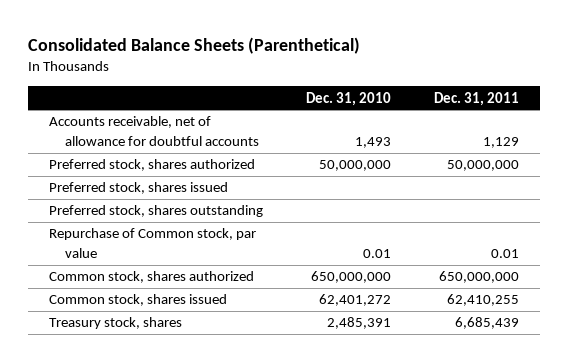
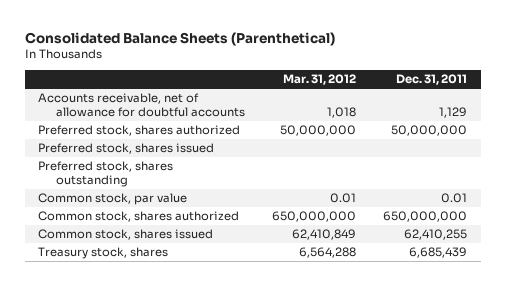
[305,91,391,106] Dec. 31, 2010 -> none
none -> [282,74,356,86] Mar. 31, 2012
[48,228,256,258] Repurchase of Common stock, par value -> [38,193,188,206] Common stock, par value

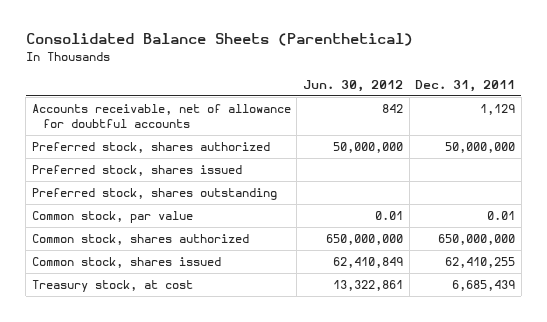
[282,74,356,86] Mar. 31, 2012 -> none
none -> [303,79,404,92] Jun. 30, 2012
[38,247,169,260] Treasury stock, shares -> [31,280,193,293] Treasury stock, at cost

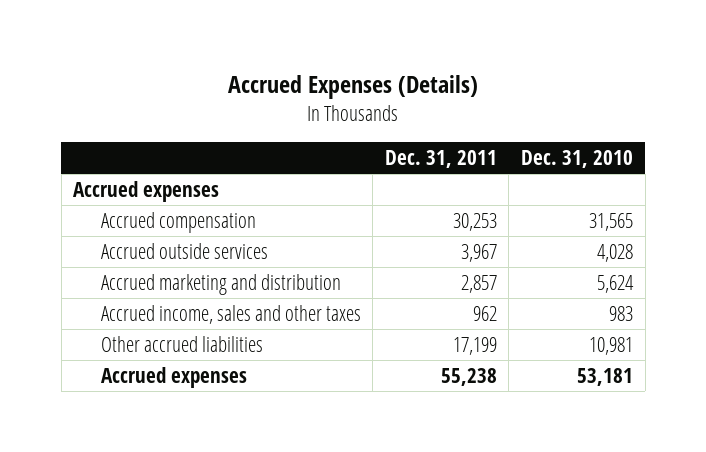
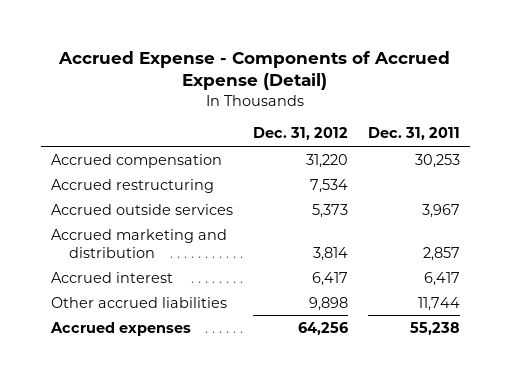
[228,75,479,100] Accrued Expenses (Details) -> [58,50,451,91] Accrued Expense - Components of Accrued Expense (Detail)
[521,150,634,169] Dec. 31, 2010 -> none
none -> [252,127,348,141] Dec. 31, 2012
[73,180,220,202] Accrued expenses -> none
none -> [50,178,214,193] Accrued restructuring
[100,304,361,324] Accrued income, sales and other taxes -> none
none -> [50,271,173,283] Accrued interest
[452,336,497,355] 17,199 -> [417,296,460,311] 11,744

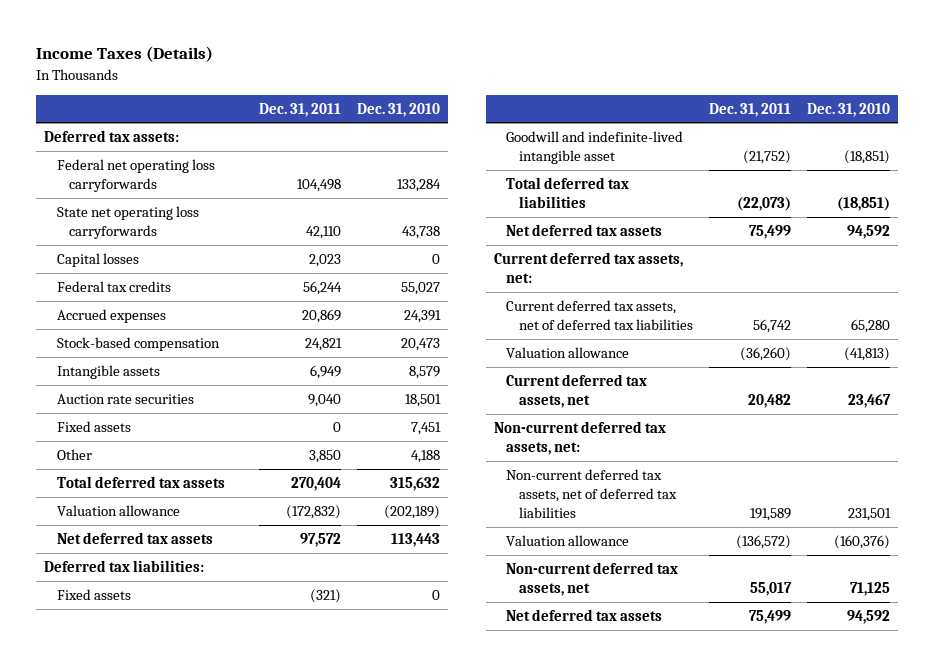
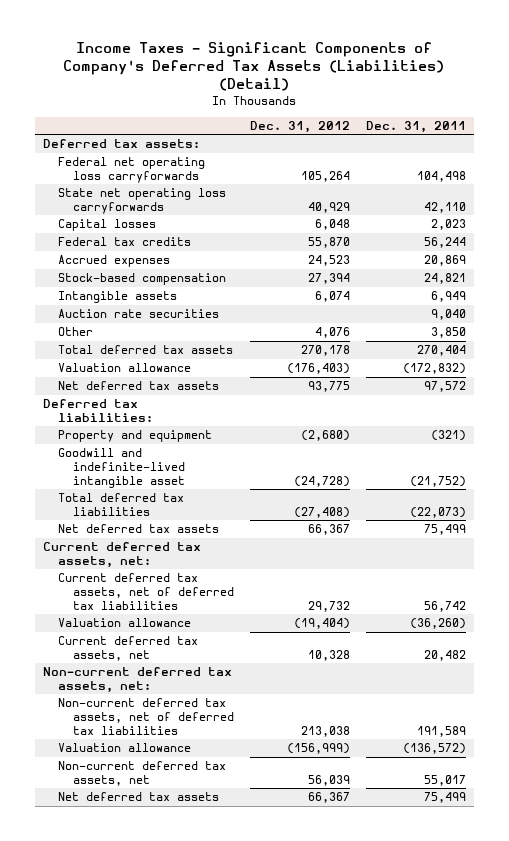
[36,46,214,63] Income Taxes (Details) -> [63,41,445,92] Income Taxes - Significant Components of Company's Deferred Tax Assets (Liabilities) (Detail)
[357,102,441,117] Dec. 31, 2010 -> none
none -> [250,120,351,133] Dec. 31, 2012
[56,420,131,432] Fixed assets -> none
[56,588,131,600] Fixed assets -> [58,430,213,443] Property and equipment

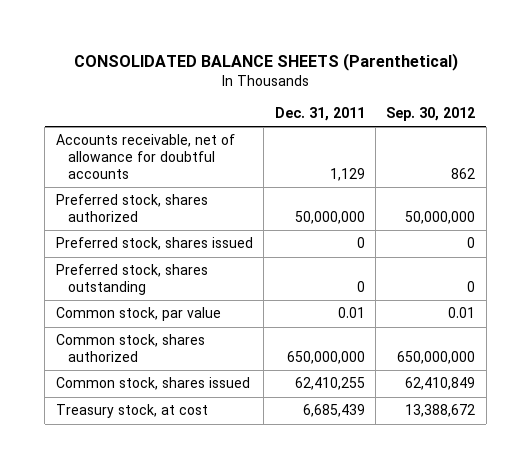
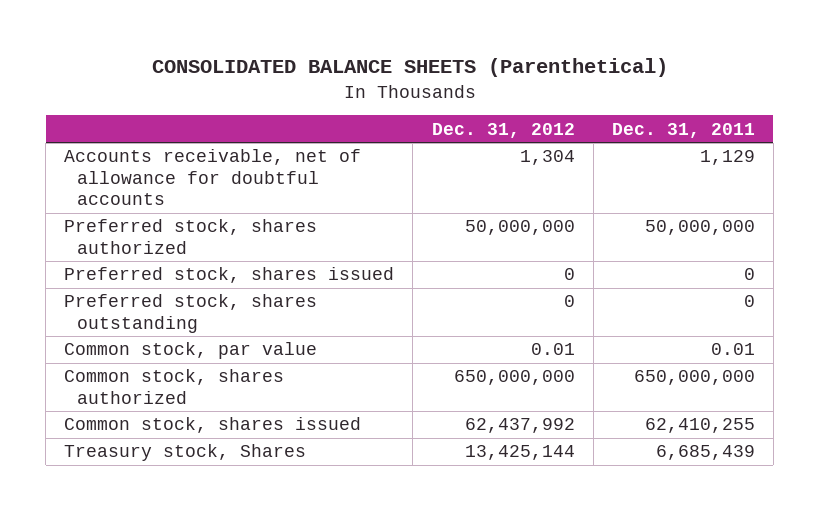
[386,107,476,122] Sep. 30, 2012 -> none
none -> [431,122,575,138] Dec. 31, 2012
[55,404,208,419] Treasury stock, at cost -> [64,444,307,462] Treasury stock, Shares

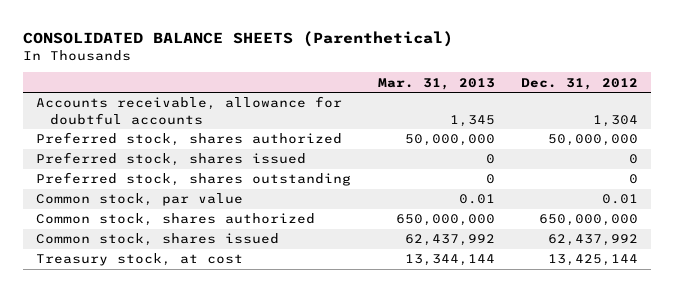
[611,122,755,138] Dec. 31, 2011 -> none
none -> [377,77,495,90] Mar. 31, 2013
[64,149,362,206] Accounts receivable, net of allowance for doubtful accounts -> [36,96,343,125] Accounts receivable, allowance for doubtful accounts
[64,444,307,462] Treasury stock, Shares -> [36,253,244,267] Treasury stock, at cost

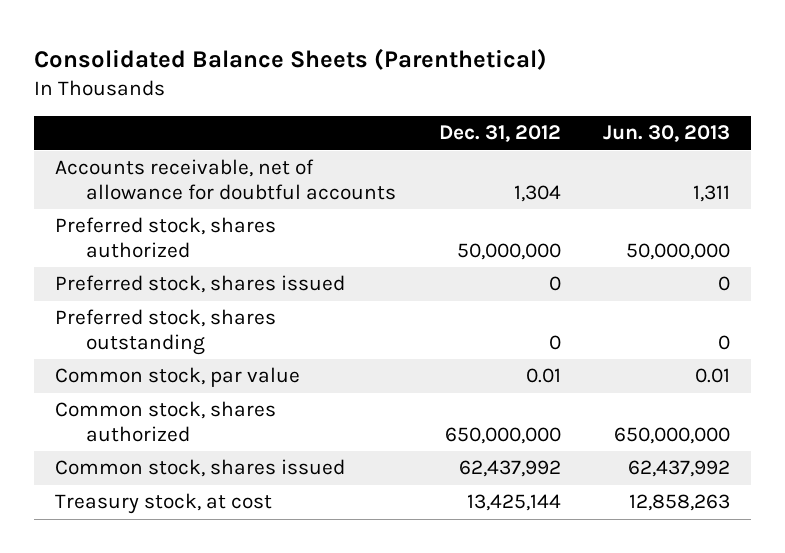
[23,30,454,47] CONSOLIDATED BALANCE SHEETS (Parenthetical) -> [34,47,548,70] Consolidated Balance Sheets (Parenthetical)
[377,77,495,90] Mar. 31, 2013 -> none
none -> [602,125,730,143] Jun. 30, 2013
[36,96,343,125] Accounts receivable, allowance for doubtful accounts -> [55,159,397,200] Accounts receivable, net of allowance for doubtful accounts

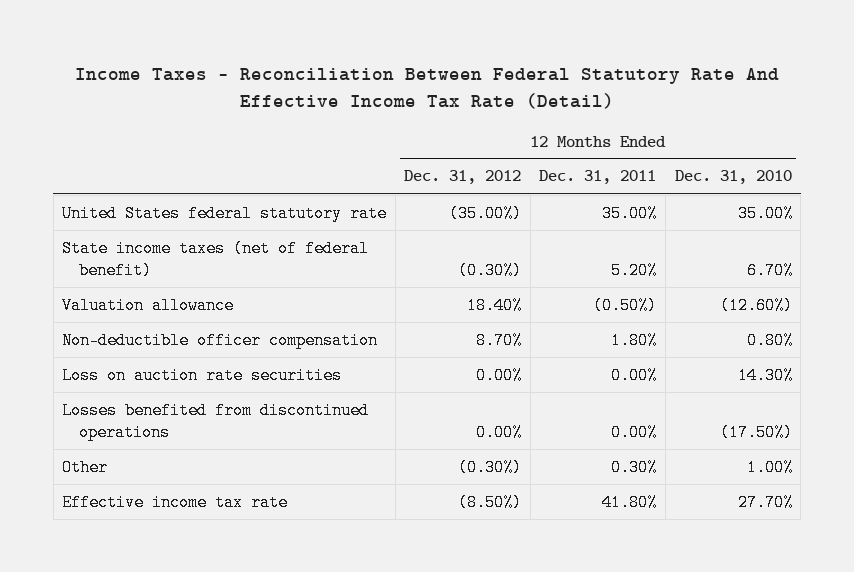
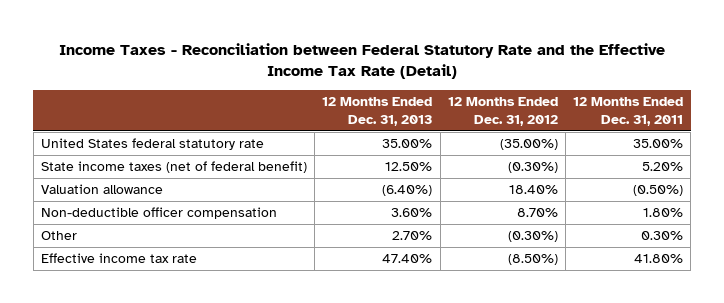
[74,67,779,109] Income Taxes - Reconciliation Between Federal Statutory Rate And Effective Income Tax Rate (Detail) -> [59,42,666,80] Income Taxes - Reconciliation between Federal Statutory Rate and the Effective Income Tax Rate (Detail)
[674,170,792,185] Dec. 31, 2010 -> none
none -> [322,97,433,127] 12 Months Ended Dec. 31, 2013
[62,366,343,384] Loss on auction rate securities -> none
[62,401,370,441] Losses benefited from discontinued operations -> none

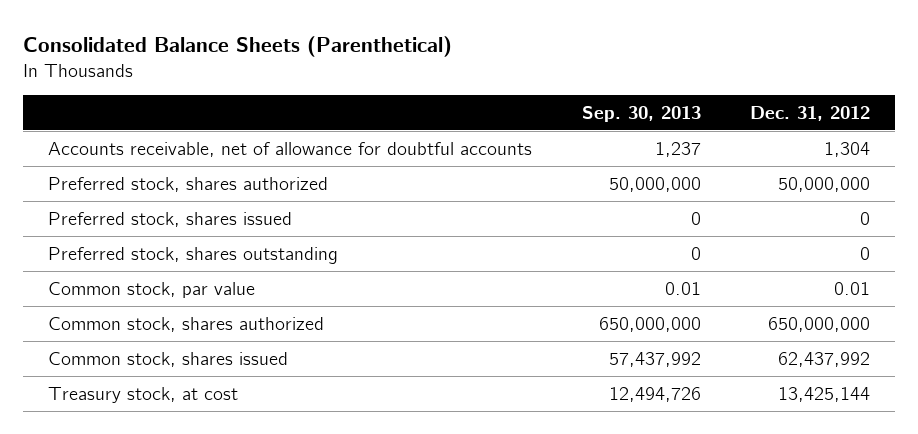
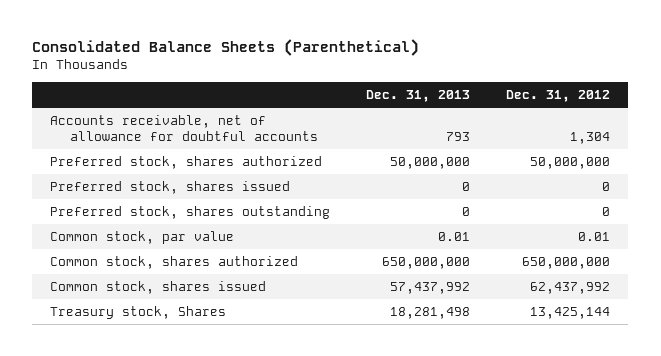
[581,105,701,122] Sep. 30, 2013 -> none
none -> [366,90,471,103] Dec. 31, 2013
[48,386,239,403] Treasury stock, at cost -> [50,305,227,319] Treasury stock, Shares

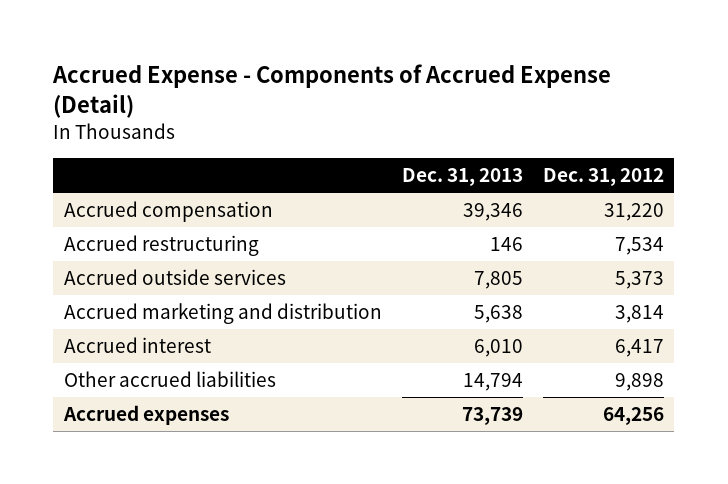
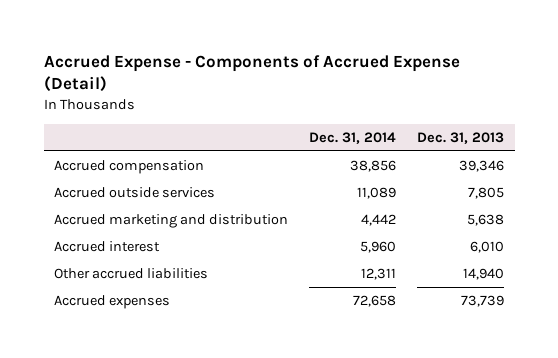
[542,168,664,187] Dec. 31, 2012 -> none
none -> [309,131,397,144] Dec. 31, 2014
[63,234,259,256] Accrued restructuring -> none
[462,372,523,391] 14,794 -> [463,268,505,281] 14,940

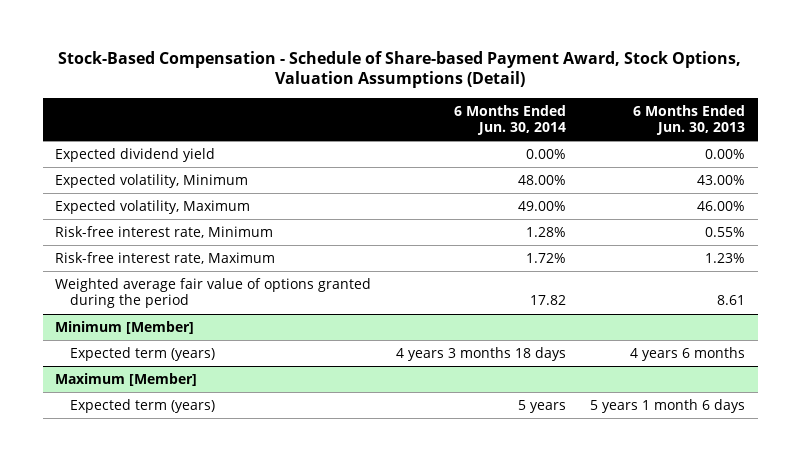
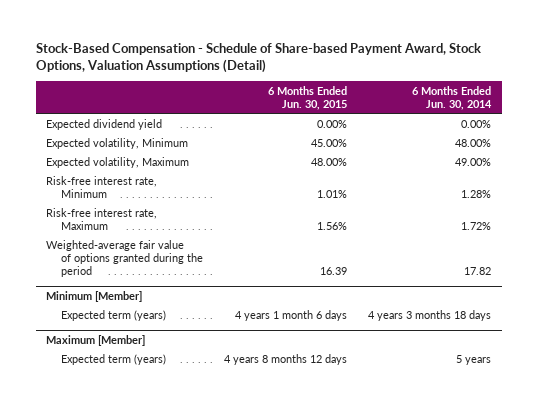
[633,104,746,136] 6 Months Ended Jun. 30, 2013 -> none
none -> [267,85,347,111] 6 Months Ended Jun. 30, 2015
[55,277,372,309] Weighted average fair value of options granted during the period -> [46,239,203,277] Weighted-average fair value of options granted during the period

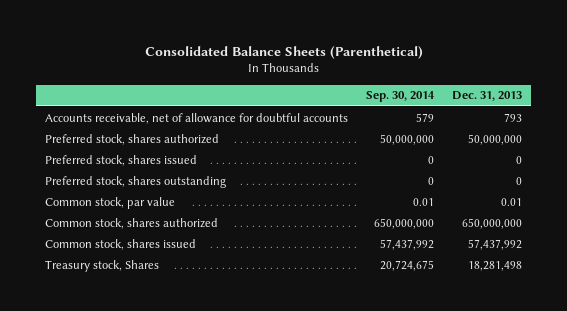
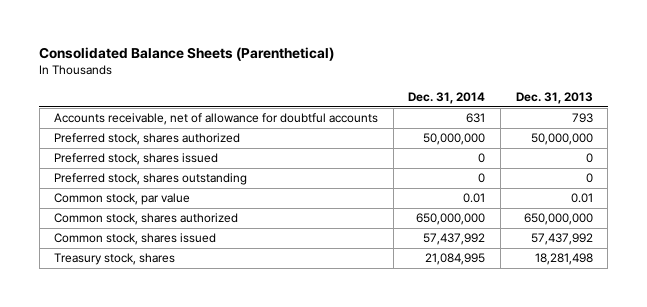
[366,91,436,103] Sep. 30, 2014 -> none
none -> [408,91,486,104] Dec. 31, 2014
[45,259,160,272] Treasury stock, Shares -> [54,253,176,266] Treasury stock, shares

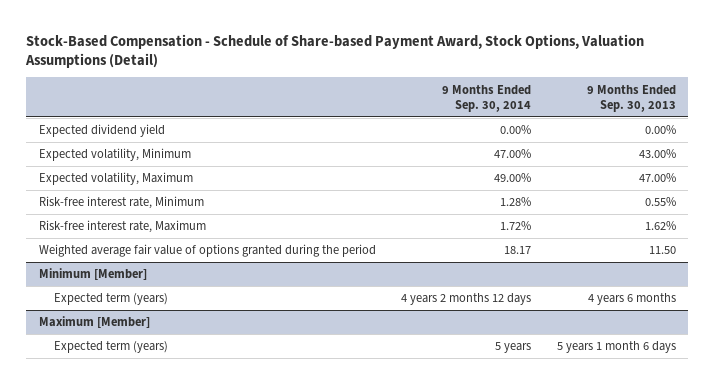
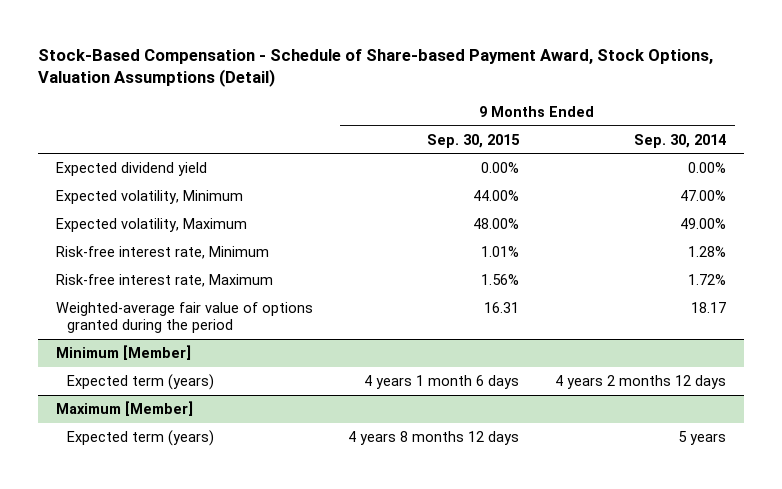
[586,84,676,112] 9 Months Ended Sep. 30, 2013 -> none
none -> [427,133,521,148] Sep. 30, 2015
[38,244,376,258] Weighted average fair value of options granted during the period -> [55,302,313,334] Weighted-average fair value of options granted during the period

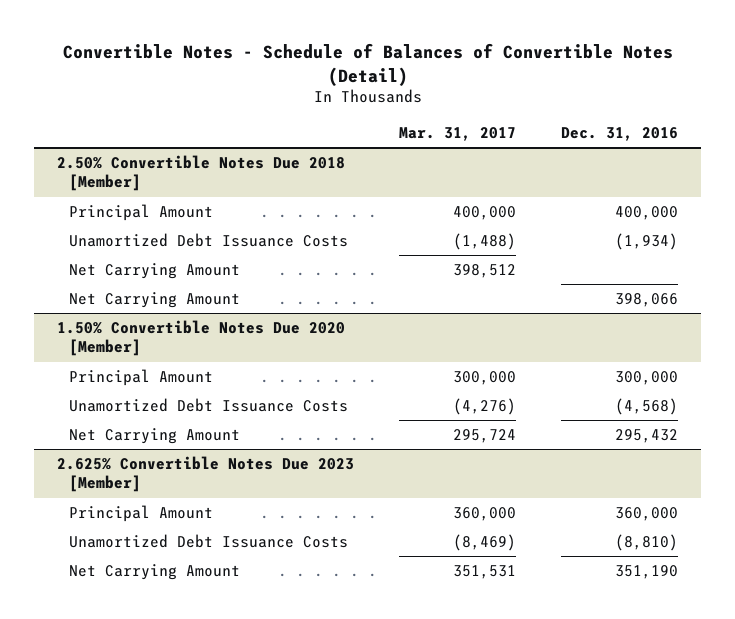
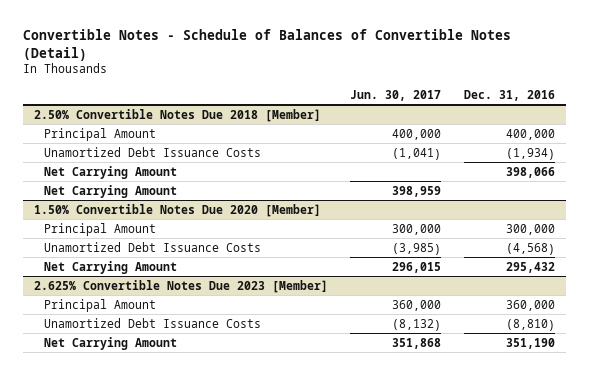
[399,126,517,141] Mar. 31, 2017 -> none
none -> [350,89,442,101] Jun. 30, 2017
[68,263,240,280] Net Carrying Amount -> [44,184,178,198] Net Carrying Amount

